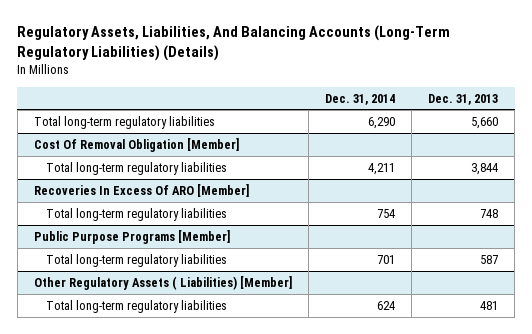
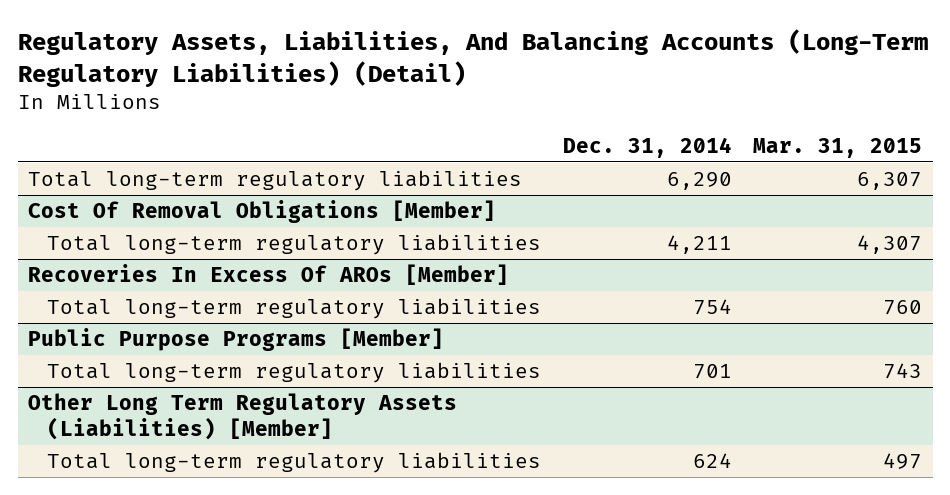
[17,25,451,61] Regulatory Assets, Liabilities, And Balancing Accounts (Long-Term Regulatory Liabilities) (Details) -> [17,28,928,87] Regulatory Assets, Liabilities, And Balancing Accounts (Long-Term Regulatory Liabilities) (Detail)
[428,93,499,105] Dec. 31, 2013 -> none
none -> [752,137,922,158] Mar. 31, 2015
[33,137,239,152] Cost Of Removal Obligation [Member] -> [28,200,497,224] Cost Of Removal Obligations [Member]
[33,183,249,197] Recoveries In Excess Of ARO [Member] -> [28,264,510,286] Recoveries In Excess Of AROs [Member]
[33,275,292,290] Other Regulatory Assets ( Liabilities) [Member] -> [28,393,458,440] Other Long Term Regulatory Assets (Liabilities) [Member]

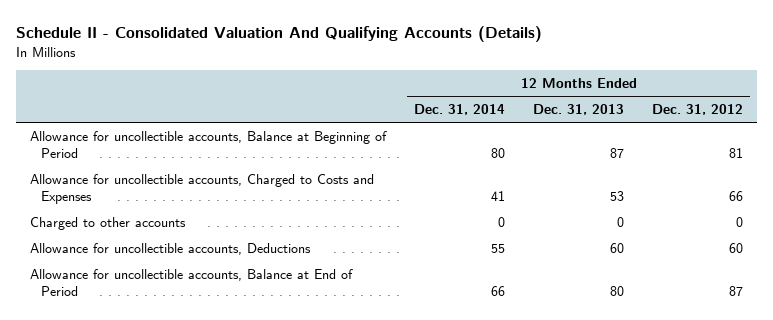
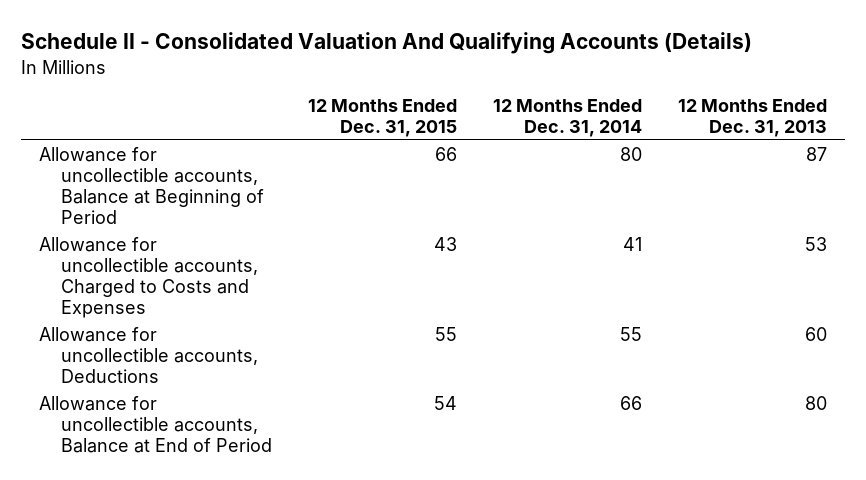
[652,104,744,116] Dec. 31, 2012 -> none
none -> [307,98,457,137] 12 Months Ended Dec. 31, 2015
[30,216,187,230] Charged to other accounts -> none

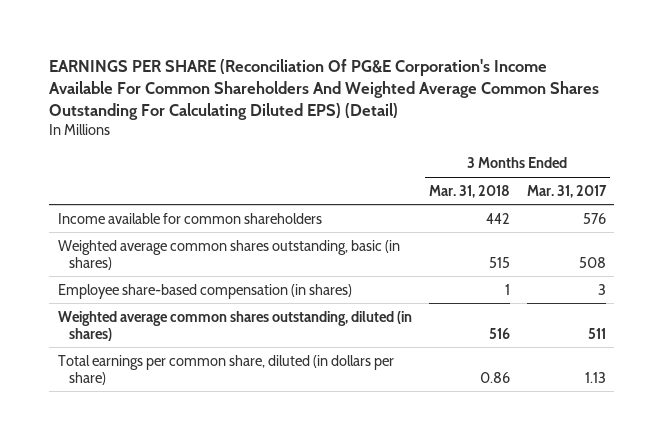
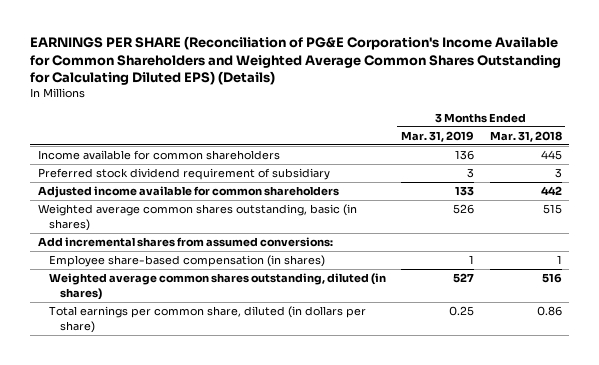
[49,58,600,121] EARNINGS PER SHARE (Reconciliation Of PG&E Corporation's Income Available For Common Shareholders And Weighted Average Common Shares Outstanding For Calculating Diluted EPS) (Detail) -> [29,36,561,86] EARNINGS PER SHARE (Reconciliation of PG&E Corporation's Income Available for Common Shareholders and Weighted Average Common Shares Outstanding for Calculating Diluted EPS) (Details)
[526,184,607,198] Mar. 31, 2017 -> none
none -> [401,130,475,142] Mar. 31, 2019
[485,212,510,224] 442 -> [540,150,562,161] 445
none -> [37,168,330,181] Preferred stock dividend requirement of subsidiary
none -> [37,186,339,199] Adjusted income available for common shareholders
none -> [37,237,333,248] Add incremental shares from assumed conversions:

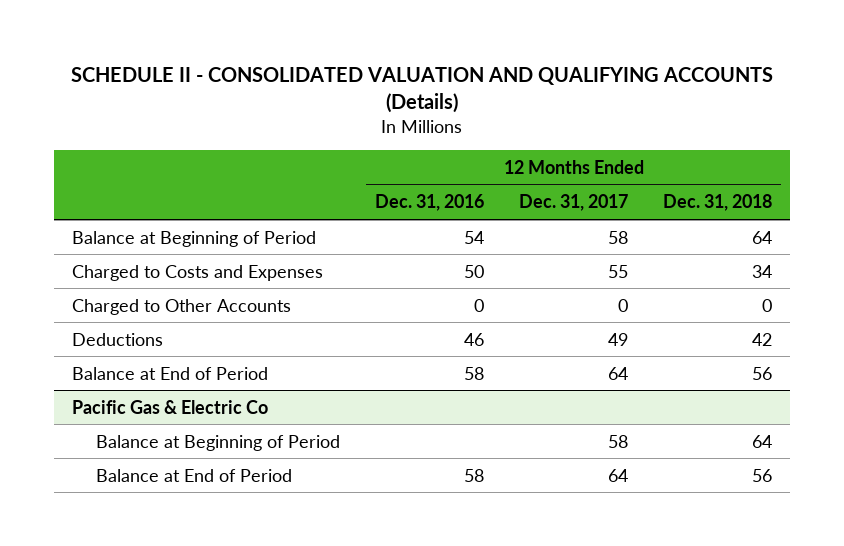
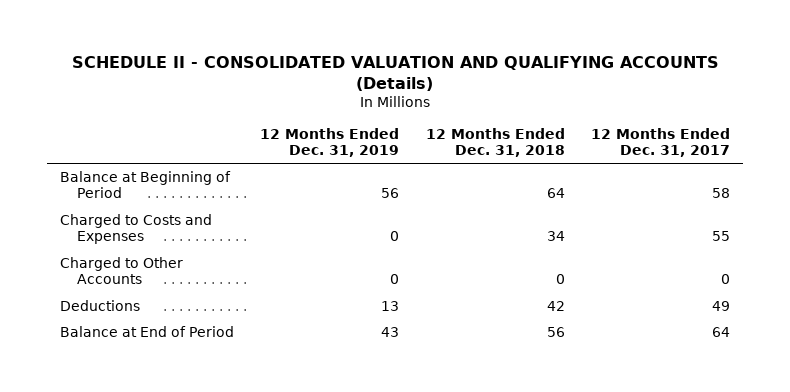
[375,194,485,212] Dec. 31, 2016 -> none
none -> [260,127,400,158] 12 Months Ended Dec. 31, 2019
[71,399,268,414] Pacific Gas & Electric Co -> none
[96,434,341,451] Balance at Beginning of Period -> none
[96,468,293,482] Balance at End of Period -> none

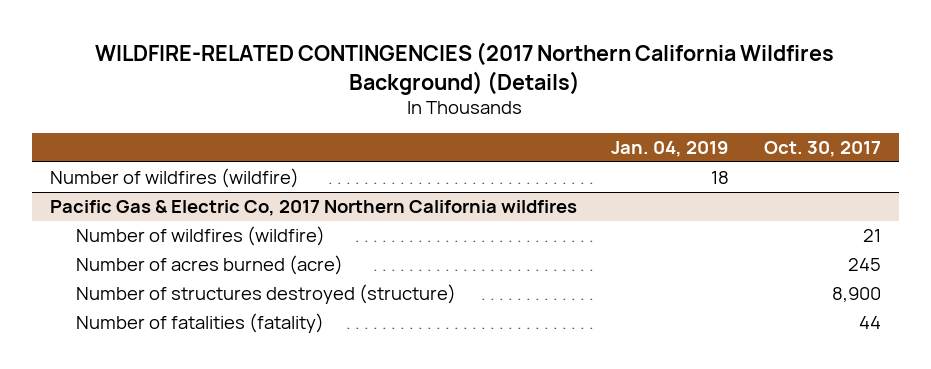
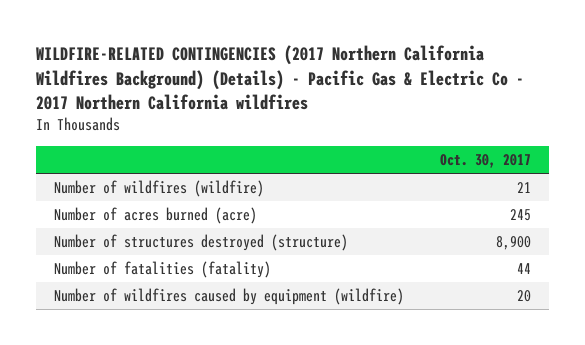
[95,41,835,95] WILDFIRE-RELATED CONTINGENCIES (2017 Northern California Wildfires Background) (Details) -> [36,45,525,111] WILDFIRE-RELATED CONTINGENCIES (2017 Northern California Wildfires Background) (Details) - Pacific Gas & Electric Co - 2017 Northern California wildfires
[611,141,730,158] Jan. 04, 2019 -> none
[49,168,299,189] Number of wildfires (wildfire) -> none
[49,200,577,217] Pacific Gas & Electric Co, 2017 Northern California wildfires -> none
none -> [54,287,405,305] Number of wildfires caused by equipment (wildfire)

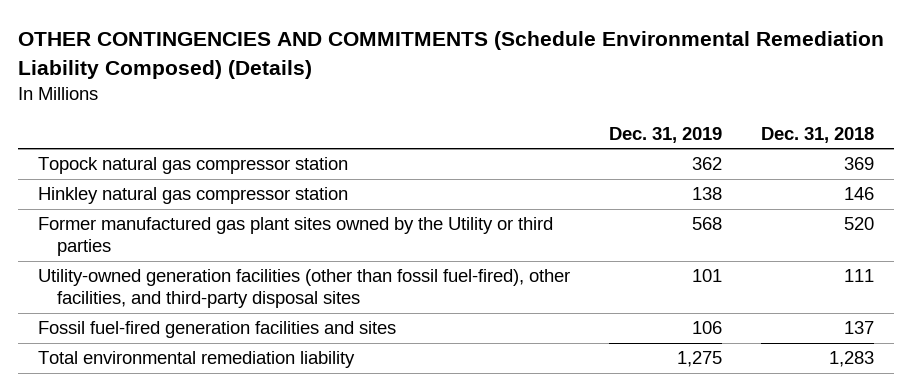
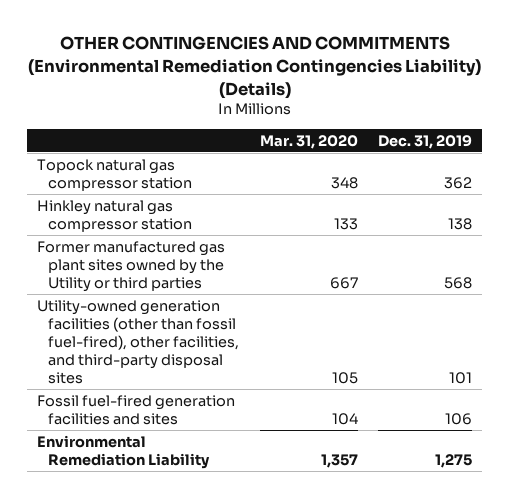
[17,31,884,79] OTHER CONTINGENCIES AND COMMITMENTS (Schedule Environmental Remediation Liability Composed) (Details) -> [27,36,481,99] OTHER CONTINGENCIES AND COMMITMENTS (Environmental Remediation Contingencies Liability) (Details)
[760,126,874,143] Dec. 31, 2018 -> none
none -> [259,134,358,149] Mar. 31, 2020
[37,351,355,369] Total environmental remediation liability -> [37,434,211,469] Environmental Remediation Liability

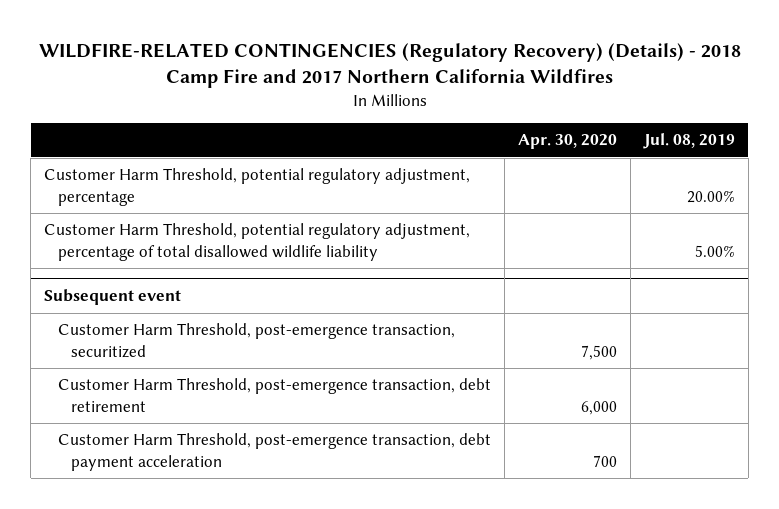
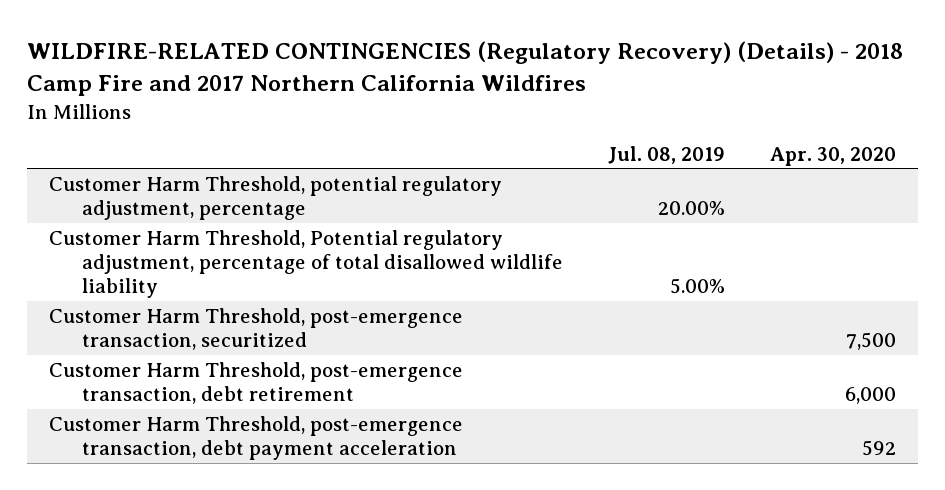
[44,289,182,306] Subsequent event -> none
[44,223,471,261] Customer Harm Threshold, potential regulatory adjustment, percentage of total disallowed wildlife liability -> [49,229,564,299] Customer Harm Threshold, Potential regulatory adjustment, percentage of total disallowed wildlife liability
[592,454,617,467] 700 -> [861,439,896,456] 592

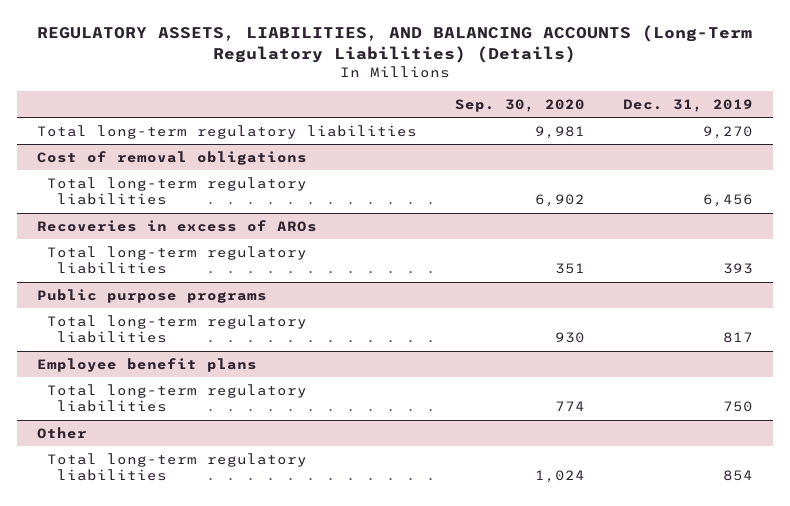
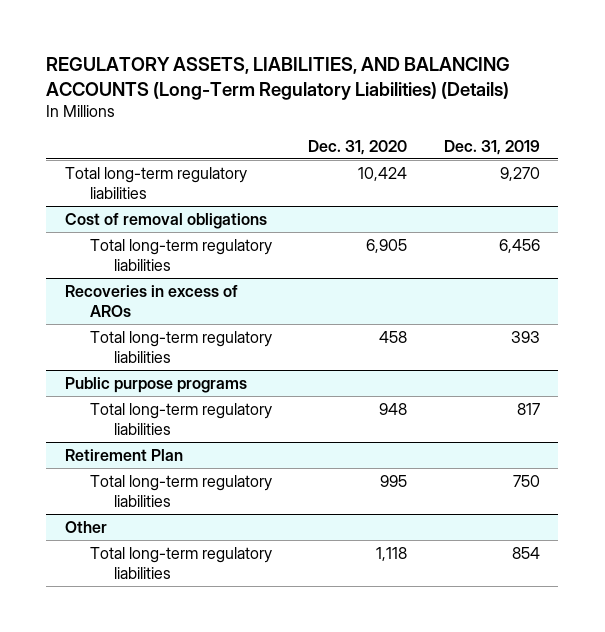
[455,98,586,112] Sep. 30, 2020 -> none
none -> [308,139,408,155] Dec. 31, 2020
[36,357,257,372] Employee benefit plans -> [64,448,183,461] Retirement Plan

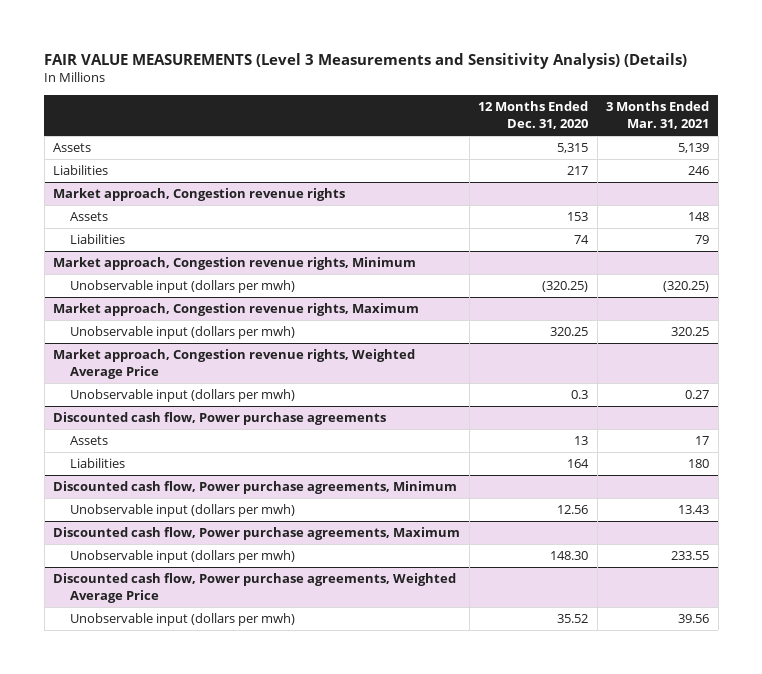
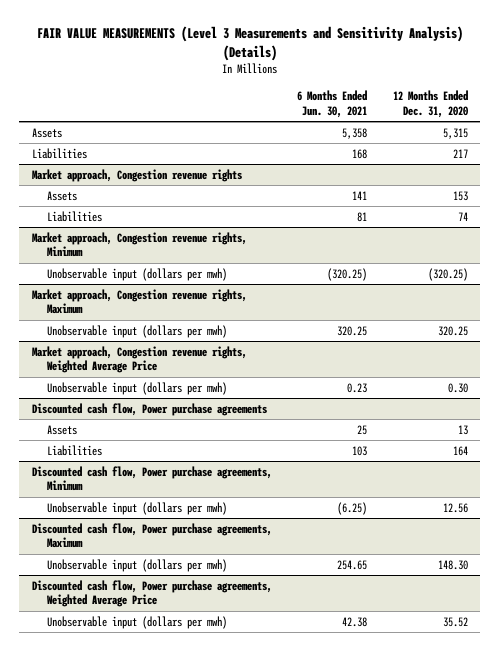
[606,101,710,130] 3 Months Ended Mar. 31, 2021 -> none
none -> [297,90,368,118] 6 Months Ended Jun. 30, 2021
[571,390,589,400] 0.3 -> [447,382,468,393] 0.30

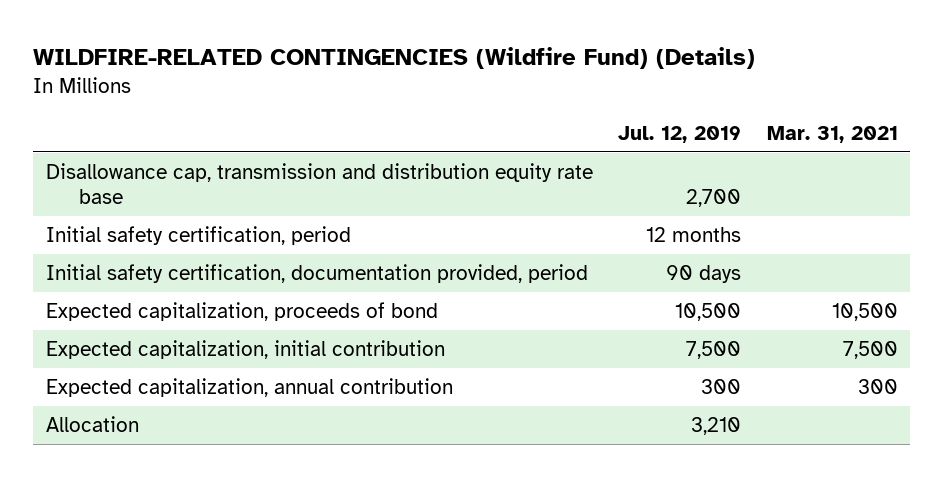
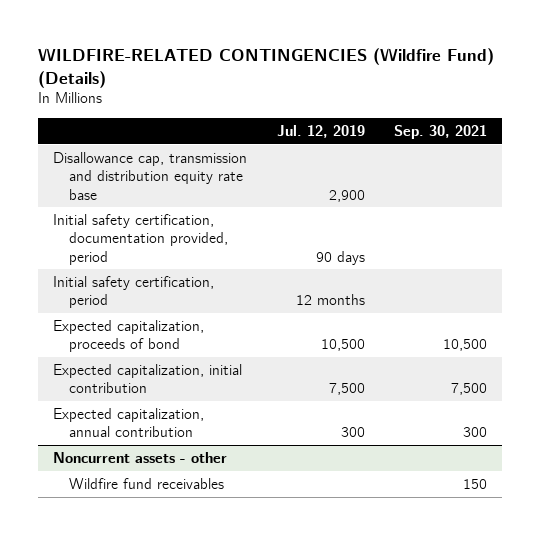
[766,126,898,144] Mar. 31, 2021 -> none
none -> [394,124,488,139] Sep. 30, 2021
[686,189,742,208] 2,700 -> [328,189,365,202] 2,900
[45,225,351,245] Initial safety certification, period -> [53,275,215,309] Initial safety certification, period
[45,415,139,432] Allocation -> none
none -> [53,451,228,463] Noncurrent assets - other
none -> [68,477,224,489] Wildfire fund receivables

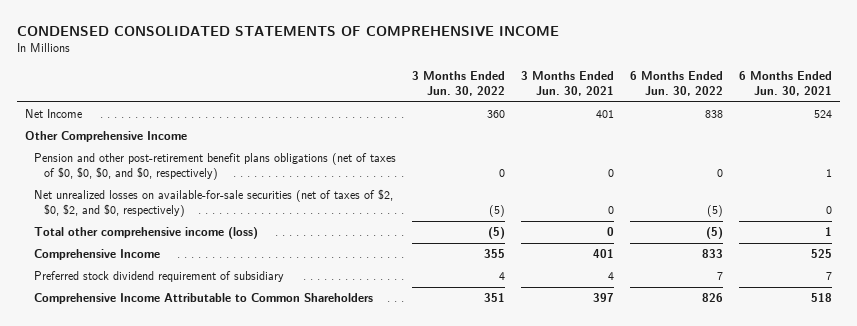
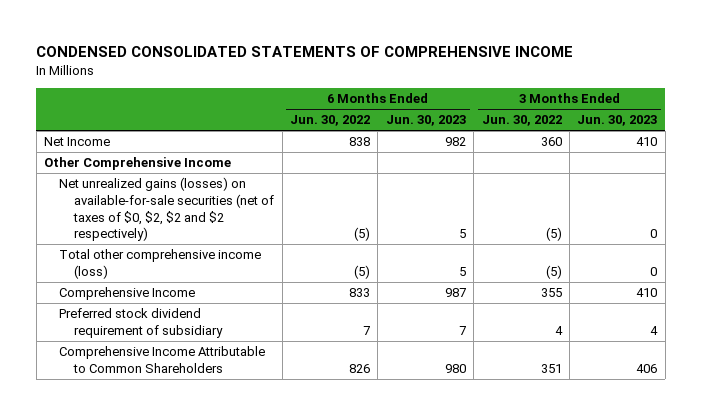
[521,70,615,96] 3 Months Ended Jun. 30, 2021 -> none
[739,70,833,96] 6 Months Ended Jun. 30, 2021 -> none
none -> [385,115,466,127] Jun. 30, 2023
none -> [577,115,658,127] Jun. 30, 2023
[34,153,397,181] Pension and other post-retirement benefit plans obligations (net of taxes of $0, $0, $0, and $0, respectively) -> none
[34,189,394,218] Net unrealized losses on available-for-sale securities (net of taxes of $2, $0, $2, and $0, respectively) -> [59,177,275,242] Net unrealized gains (losses) on available-for-sale securities (net of taxes of $0, $2, $2 and $2 respectively)

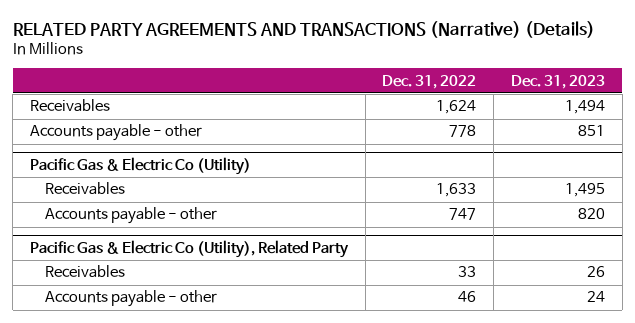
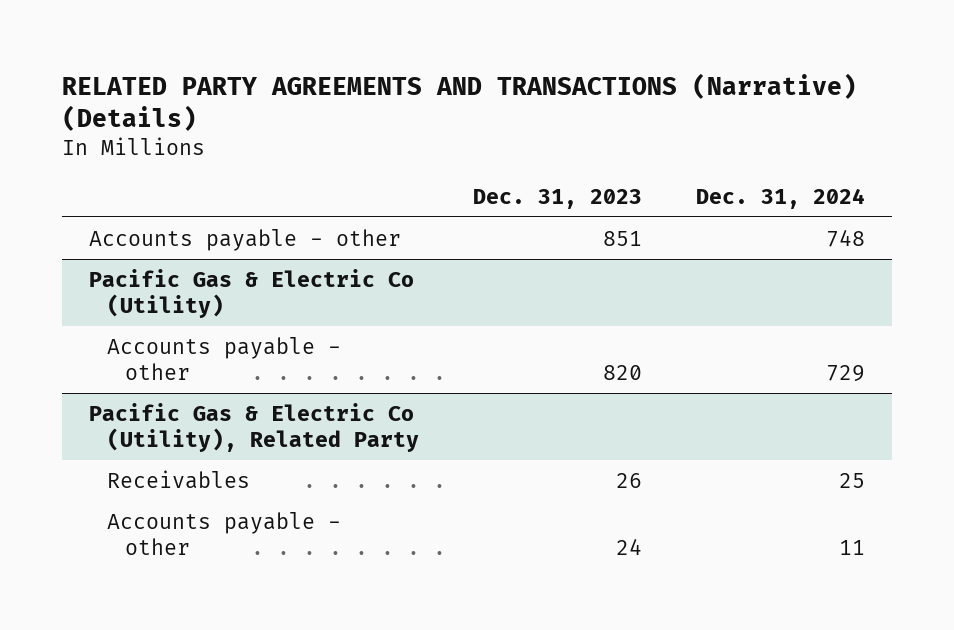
[382,74,477,89] Dec. 31, 2022 -> none
none -> [695,187,865,209] Dec. 31, 2024
[29,99,110,113] Receivables -> none
[45,182,126,196] Receivables -> none

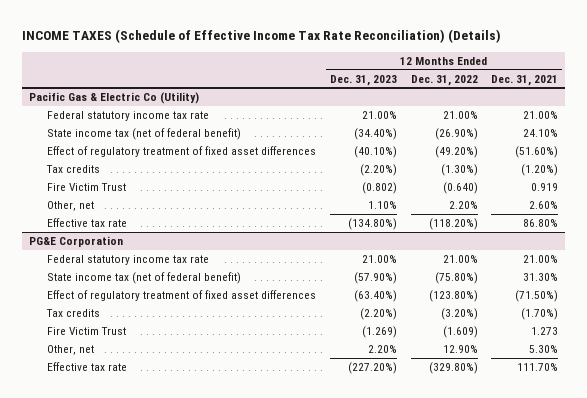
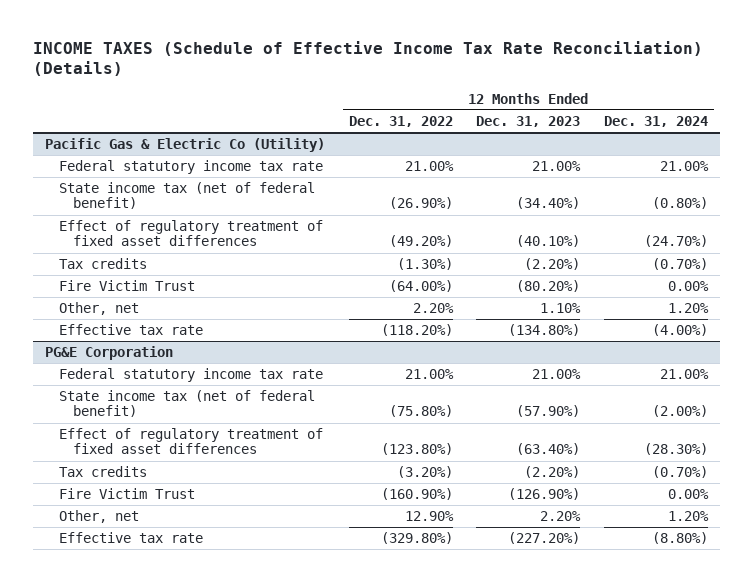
[491,74,559,86] Dec. 31, 2021 -> none
none -> [603,115,708,127] Dec. 31, 2024
[361,181,397,194] (0.802) -> [516,280,581,293] (80.20%)
[442,181,478,194] (0.640) -> [388,280,453,293] (64.00%)
[361,325,397,338] (1.269) -> [508,488,581,501] (126.90%)
[442,325,478,338] (1.609) -> [380,488,453,501] (160.90%)

